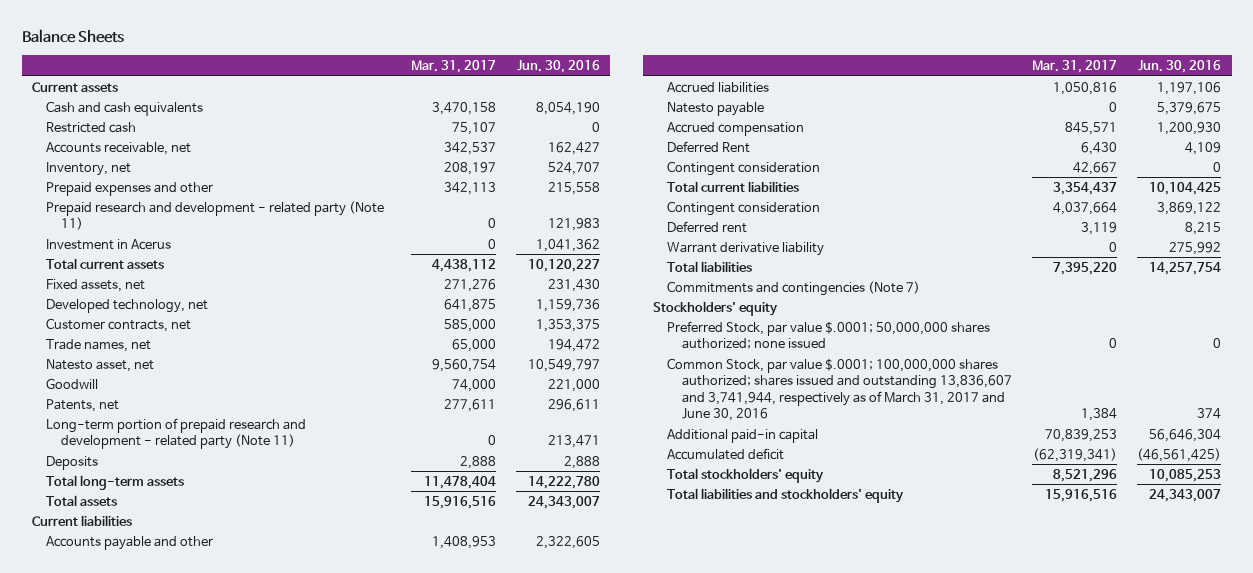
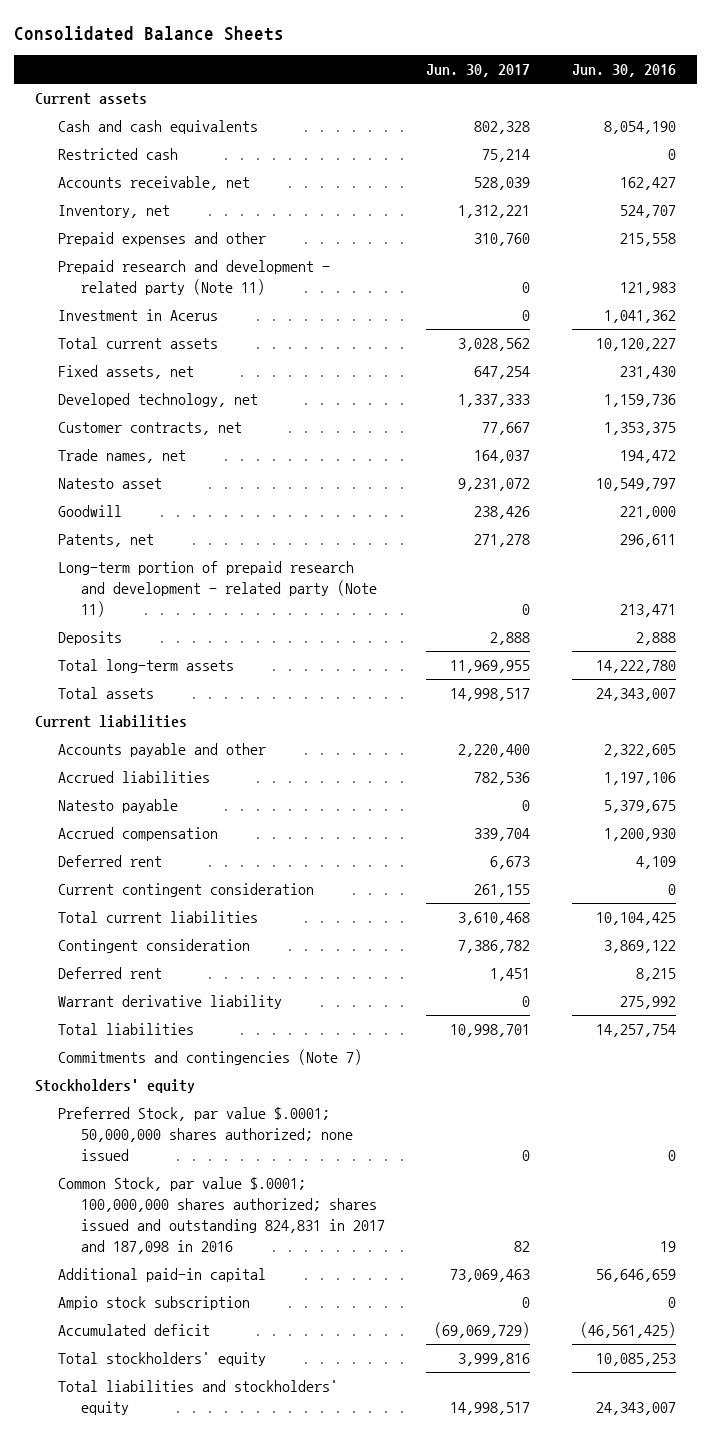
[21,29,124,44] Balance Sheets -> [13,25,284,41] Consolidated Balance Sheets
[410,60,496,74] Mar. 31, 2017 -> none
none -> [426,64,531,78] Jun. 30, 2017
[46,358,155,372] Natesto asset, net -> [57,478,162,490] Natesto asset
[667,140,751,153] Deferred Rent -> [57,855,162,868] Deferred rent
[667,160,821,176] Contingent consideration -> [57,883,314,898] Current contingent consideration
[667,357,1012,422] Common Stock, par value $.0001; 100,000,000 shares authorized; shares issued and outstanding 13,836,607 and 3,741,944, respectively as of March 31, 2017 and June 30, 2016 -> [57,1177,385,1255] Common Stock, par value $.0001; 100,000,000 shares authorized; shares issued and outstanding 824,831 in 2017 and 187,098 in 2016
[1197,408,1222,420] 374 -> [660,1241,677,1253] 19
[1149,428,1222,442] 56,646,304 -> [596,1269,677,1283] 56,646,659
none -> [57,1296,250,1311] Ampio stock subscription

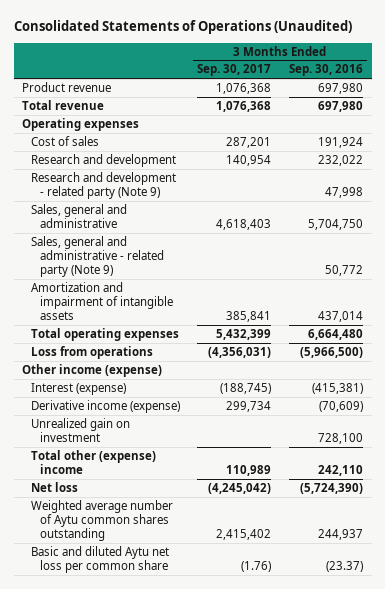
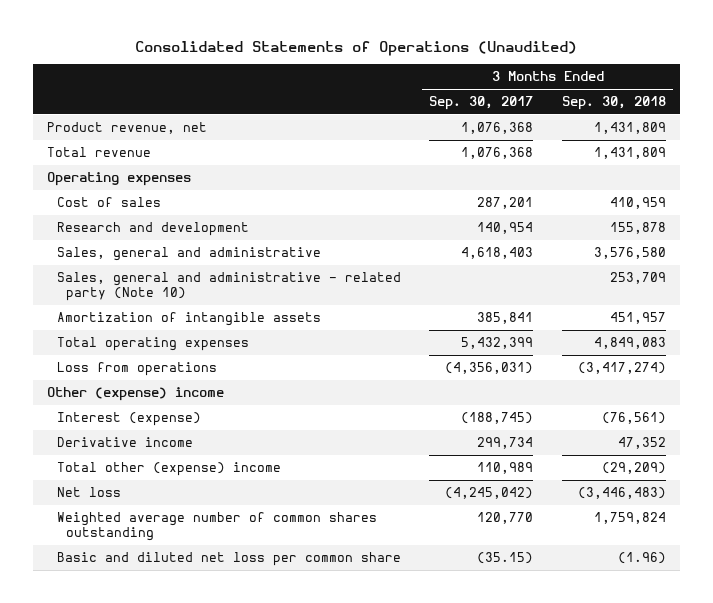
[289,64,364,77] Sep. 30, 2016 -> none
none -> [561,96,666,111] Sep. 30, 2018
[22,82,112,93] Product revenue -> [47,122,208,135] Product revenue, net
[30,172,176,200] Research and development - related party (Note 9) -> none
[30,236,164,278] Sales, general and administrative - related party (Note 9) -> [56,272,401,301] Sales, general and administrative - related party (Note 10)
[30,282,173,321] Amortization and impairment of intangible assets -> [56,312,321,327] Amortization of intangible assets
[22,364,163,378] Other income (expense) -> [47,387,225,402] Other (expense) income
[30,418,130,443] Unrealized gain on investment -> none
[30,400,180,414] Derivative income (expense) -> [56,437,193,448] Derivative income
[30,500,173,542] Weighted average number of Aytu common shares outstanding -> [56,512,377,541] Weighted average number of common shares outstanding
[216,529,272,541] 2,415,402 -> [477,512,534,525] 120,770
[30,546,169,574] Basic and diluted Aytu net loss per common share -> [56,552,401,567] Basic and diluted net loss per common share
[241,561,272,573] (1.76) -> [477,552,534,565] (35.15)

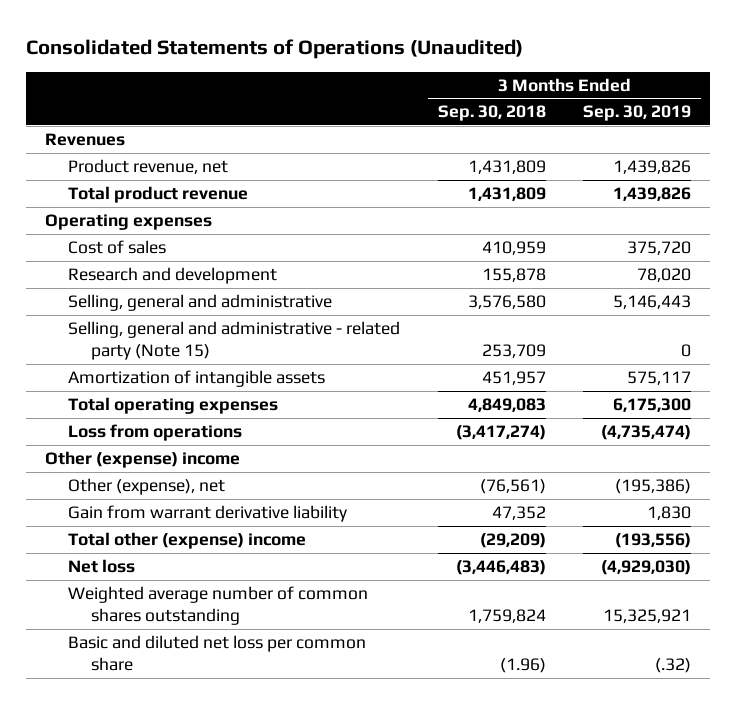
[429,96,534,111] Sep. 30, 2017 -> none
none -> [583,105,692,122] Sep. 30, 2019
none -> [45,133,126,147] Revenues
[47,147,152,158] Total revenue -> [68,186,249,204] Total product revenue
[56,247,321,262] Sales, general and administrative -> [68,294,333,312] Selling, general and administrative
[56,272,401,301] Sales, general and administrative - related party (Note 10) -> [68,321,401,361] Selling, general and administrative - related party (Note 15)
[56,412,201,427] Interest (expense) -> [68,478,226,496] Other (expense), net
[56,437,193,448] Derivative income -> [68,505,348,523] Gain from warrant derivative liability

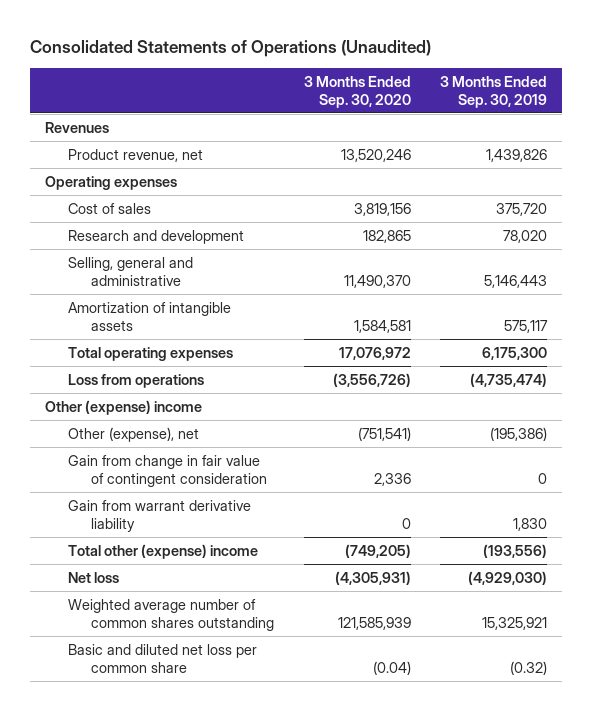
[437,105,546,122] Sep. 30, 2018 -> none
none -> [303,75,411,108] 3 Months Ended Sep. 30, 2020
[68,186,249,204] Total product revenue -> none
[68,321,401,361] Selling, general and administrative - related party (Note 15) -> none
none -> [67,455,268,488] Gain from change in fair value of contingent consideration
[655,658,692,674] (.32) -> [510,661,548,676] (0.32)

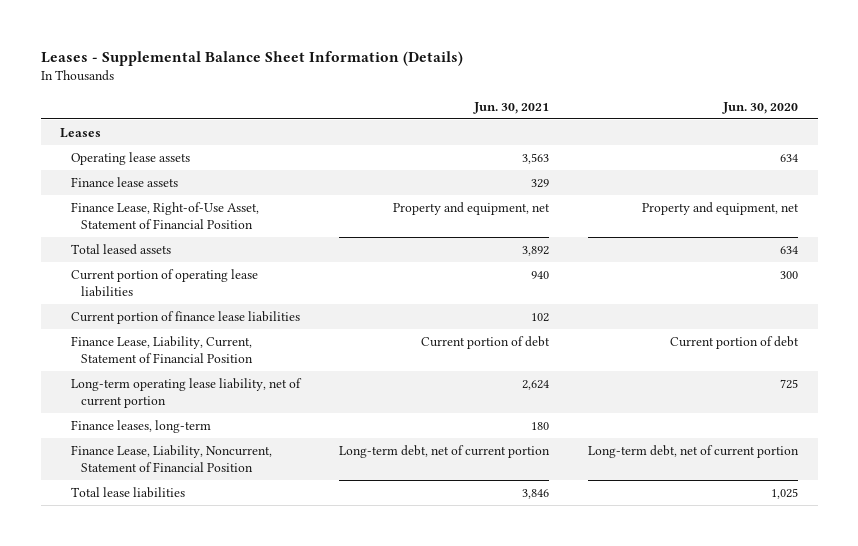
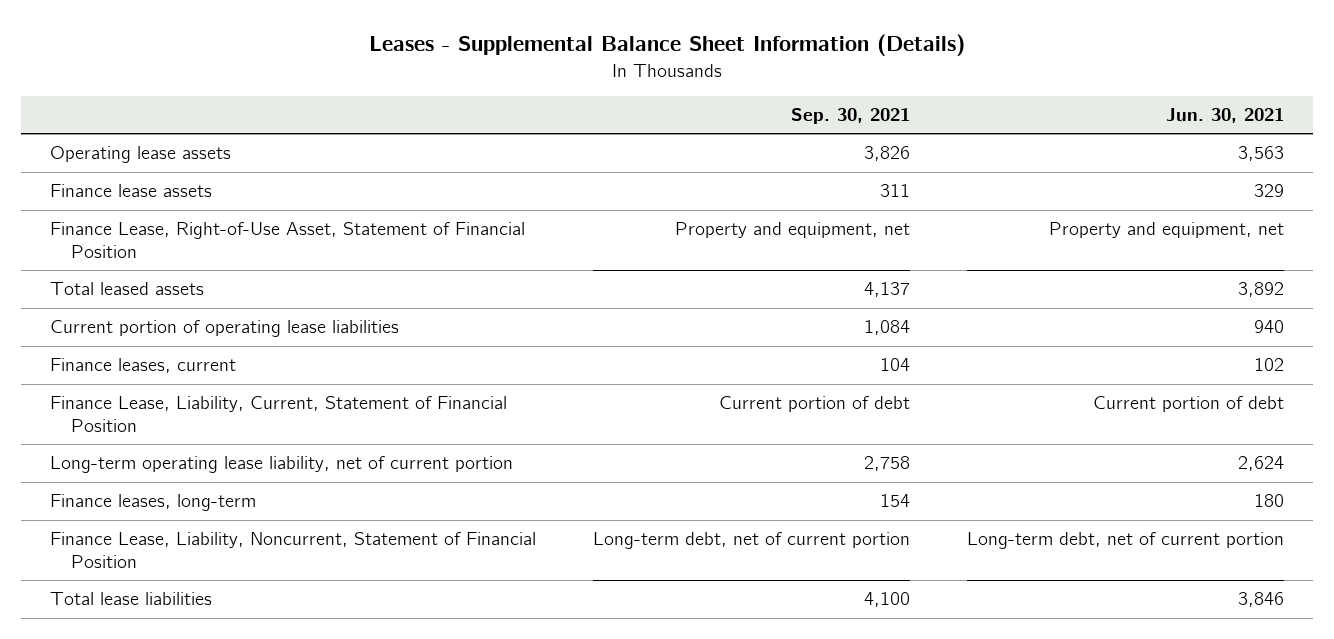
[722,101,799,114] Jun. 30, 2020 -> none
none -> [791,108,911,125] Sep. 30, 2021
[60,127,102,138] Leases -> none
[70,310,300,324] Current portion of finance lease liabilities -> [49,358,236,374] Finance leases, current

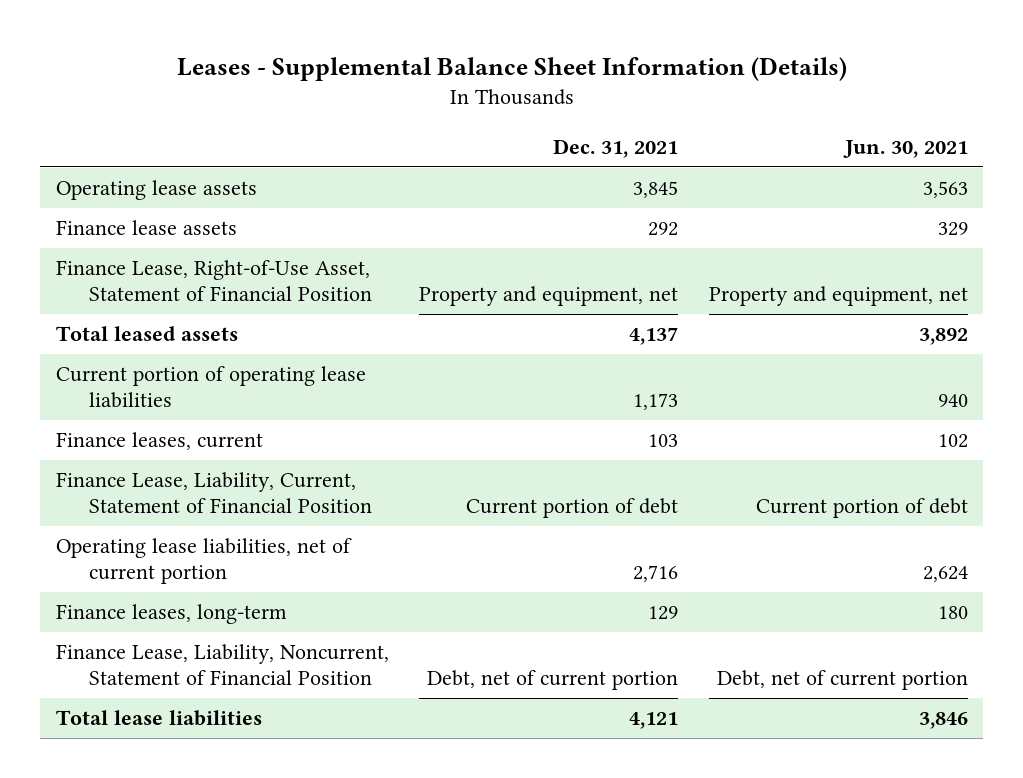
[791,108,911,125] Sep. 30, 2021 -> none
none -> [553,138,679,158] Dec. 31, 2021
[49,456,513,474] Long-term operating lease liability, net of current portion -> [55,538,352,584] Operating lease liabilities, net of current portion
[967,532,1285,550] Long-term debt, net of current portion -> [716,669,968,690] Debt, net of current portion

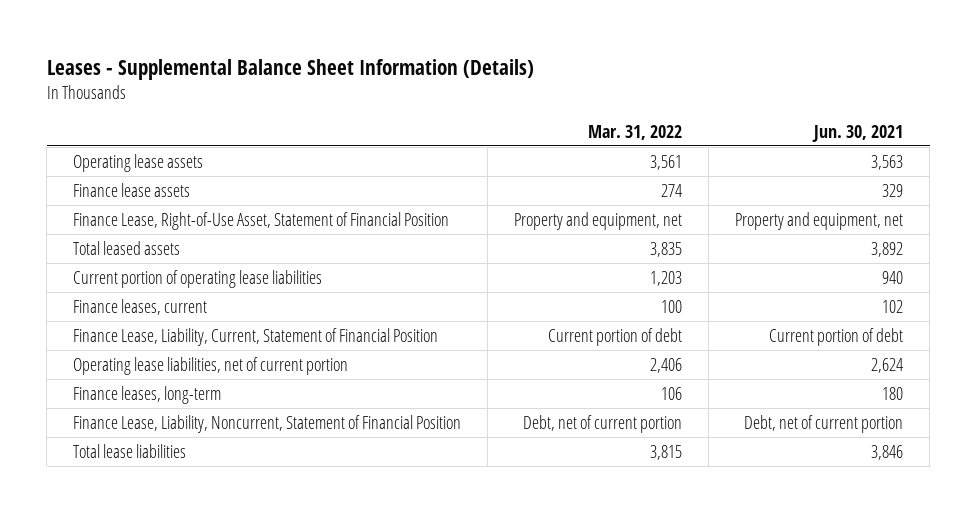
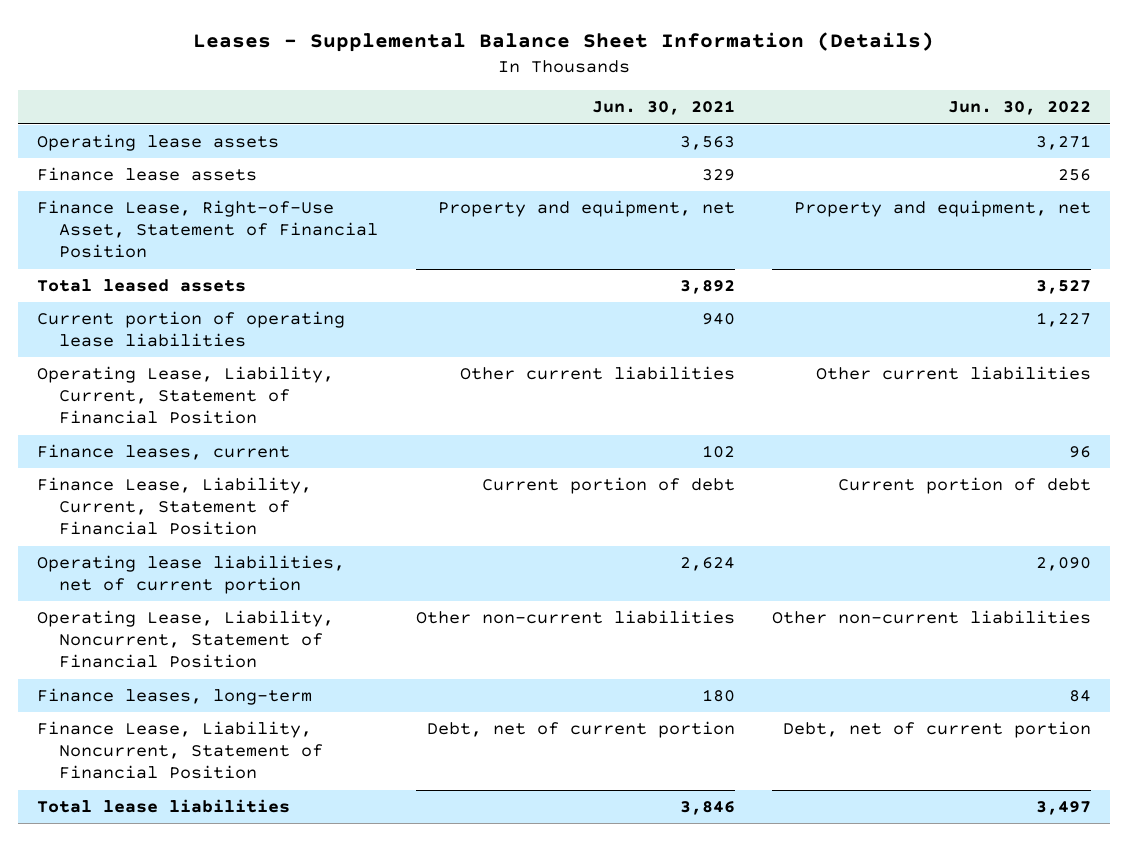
[588,125,683,141] Mar. 31, 2022 -> none
none -> [948,101,1092,116] Jun. 30, 2022
none -> [36,366,334,425] Operating Lease, Liability, Current, Statement of Financial Position
none -> [36,610,334,669] Operating Lease, Liability, Noncurrent, Statement of Financial Position

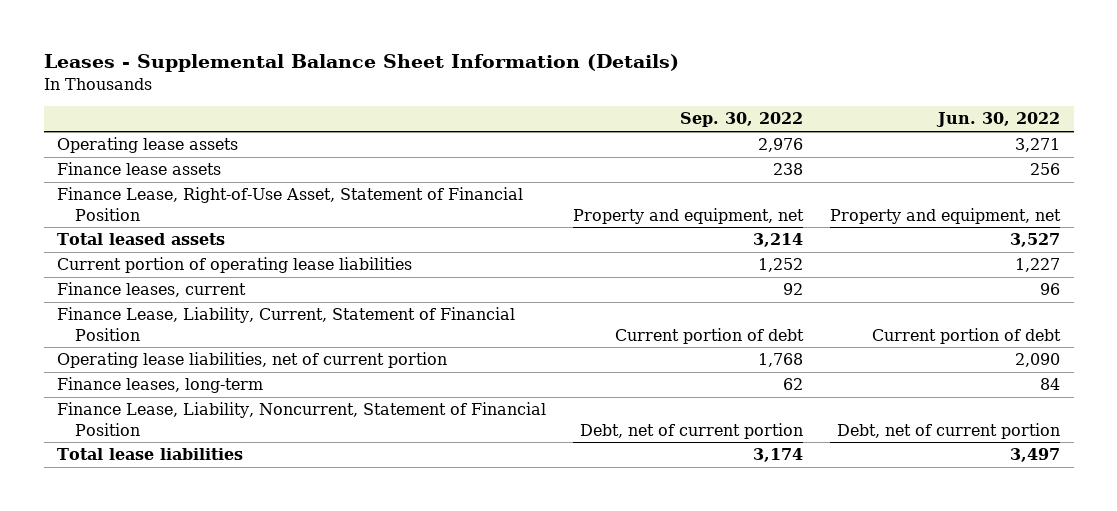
[591,100,735,116] Jun. 30, 2021 -> none
none -> [680,112,804,128] Sep. 30, 2022
[36,366,334,425] Operating Lease, Liability, Current, Statement of Financial Position -> none
[36,610,334,669] Operating Lease, Liability, Noncurrent, Statement of Financial Position -> none

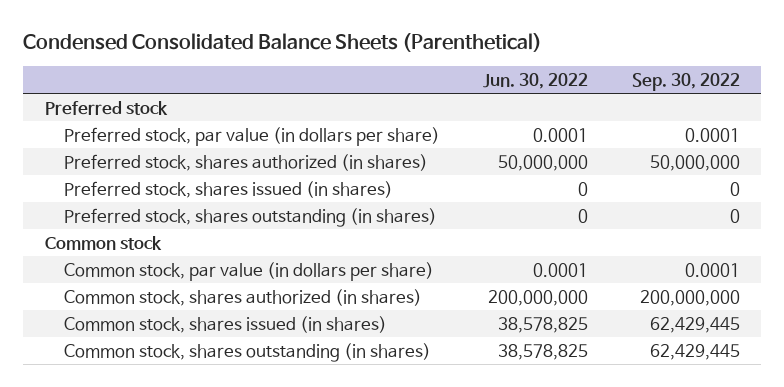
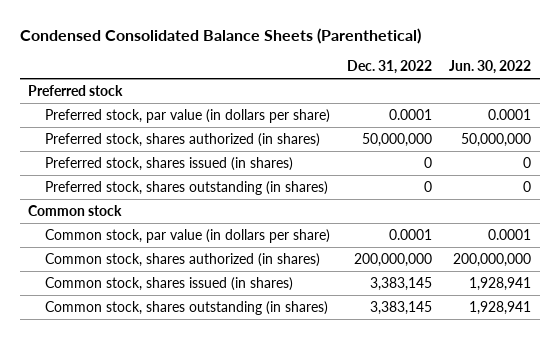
[631,72,740,91] Sep. 30, 2022 -> none
none -> [347,60,433,75] Dec. 31, 2022
[498,316,589,333] 38,578,825 -> [469,276,532,291] 1,928,941
[498,343,589,360] 38,578,825 -> [469,300,532,315] 1,928,941

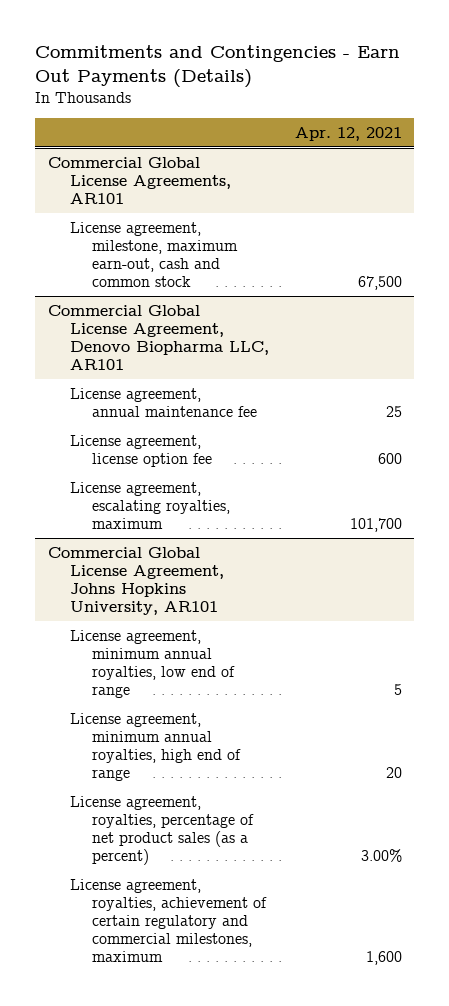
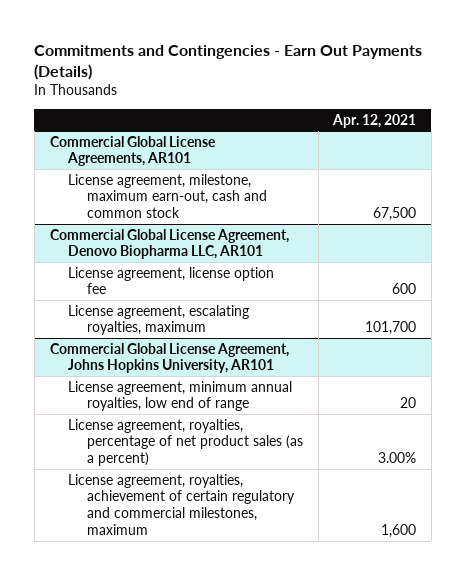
[69,387,258,417] License agreement, annual maintenance fee -> none
[69,712,242,781] License agreement, minimum annual royalties, high end of range -> none
[393,683,402,695] 5 -> [400,397,417,409] 20

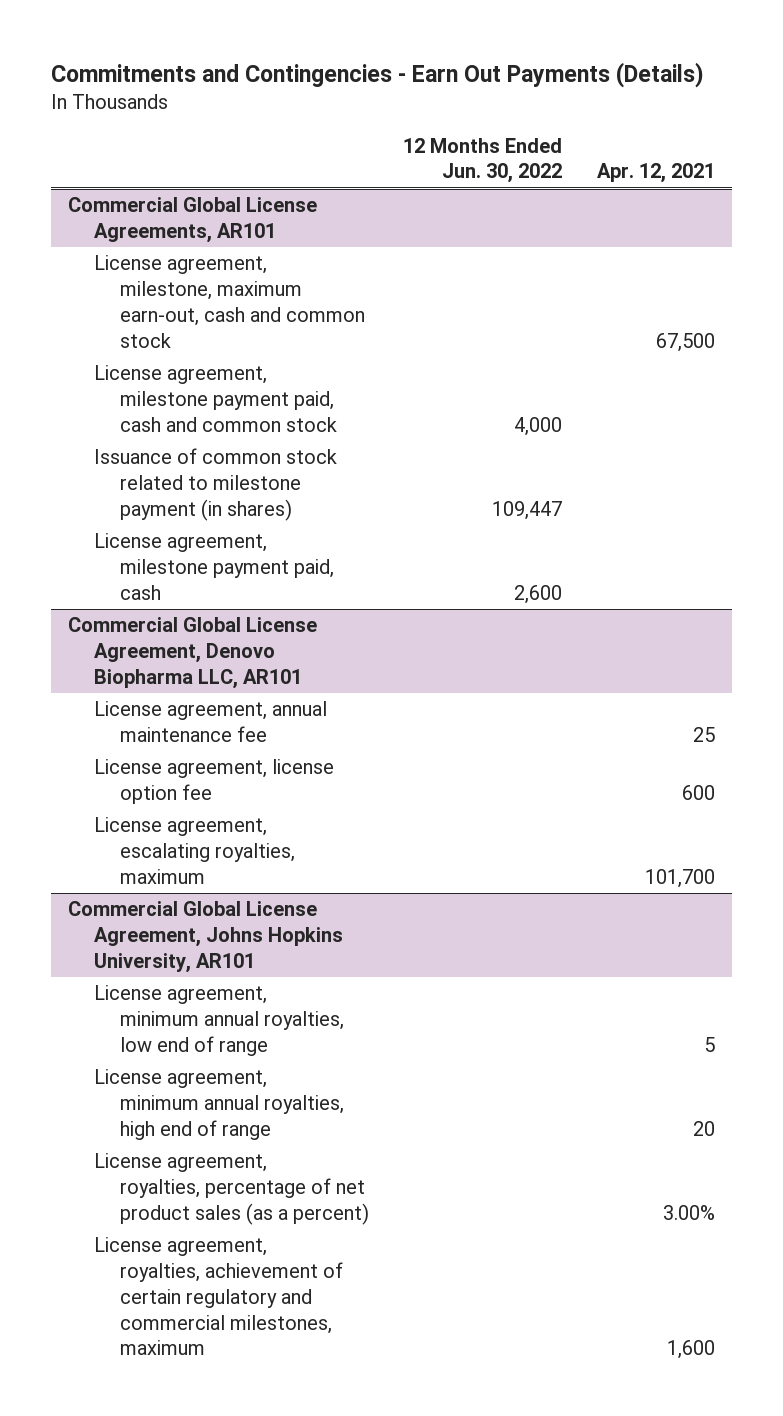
none -> [403,137,563,184] 12 Months Ended Jun. 30, 2022
none -> [94,365,338,432] License agreement, milestone payment paid, cash and common stock
none -> [94,448,338,521] Issuance of common stock related to milestone payment (in shares)
none -> [94,533,335,600] License agreement, milestone payment paid, cash
none -> [94,701,328,743] License agreement, annual maintenance fee
[400,397,417,409] 20 -> [703,1036,715,1052] 5
none -> [94,1069,345,1140] License agreement, minimum annual royalties, high end of range

